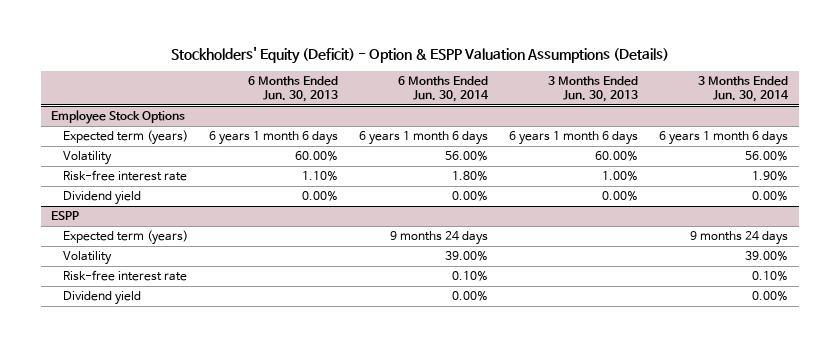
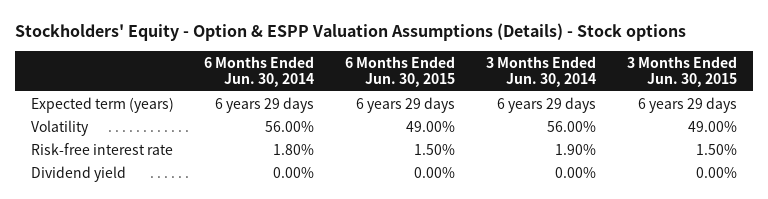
[170,46,669,64] Stockholders' Equity (Deficit) - Option & ESPP Valuation Assumptions (Details) -> [15,22,687,41] Stockholders' Equity - Option & ESPP Valuation Assumptions (Details) - Stock options
[247,75,338,103] 6 Months Ended Jun. 30, 2013 -> none
[548,75,639,103] 3 Months Ended Jun. 30, 2013 -> none
none -> [345,55,456,88] 6 Months Ended Jun. 30, 2015
none -> [627,55,738,88] 3 Months Ended Jun. 30, 2015
[51,110,186,125] Employee Stock Options -> none
[359,131,489,146] 6 years 1 month 6 days -> [215,96,315,113] 6 years 29 days
[659,131,789,146] 6 years 1 month 6 days -> [497,96,597,113] 6 years 29 days
[51,211,80,221] ESPP -> none
[62,230,188,246] Expected term (years) -> none
[62,251,112,266] Volatility -> none
[62,270,187,282] Risk-free interest rate -> none
[62,291,141,306] Dividend yield -> none

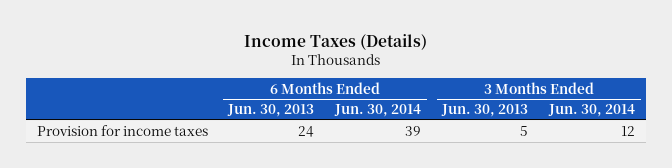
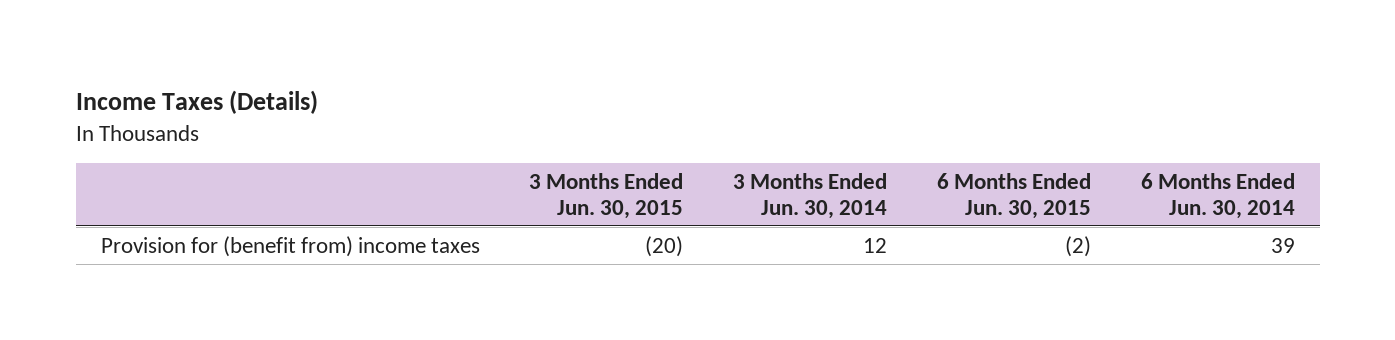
[227,104,315,118] Jun. 30, 2013 -> none
[441,104,529,118] Jun. 30, 2013 -> none
none -> [529,172,684,219] 3 Months Ended Jun. 30, 2015
none -> [937,172,1092,219] 6 Months Ended Jun. 30, 2015
[36,125,208,137] Provision for income taxes -> [100,235,480,257] Provision for (benefit from) income taxes

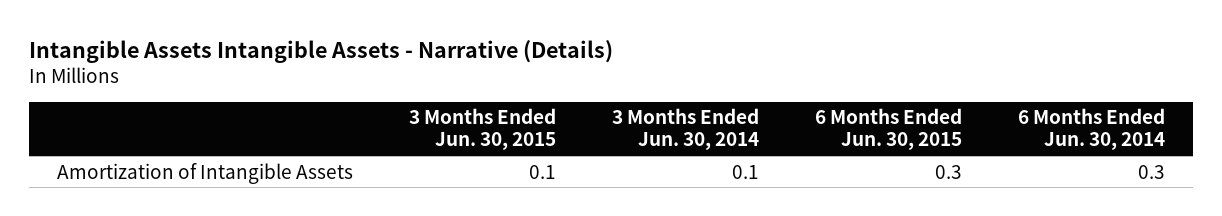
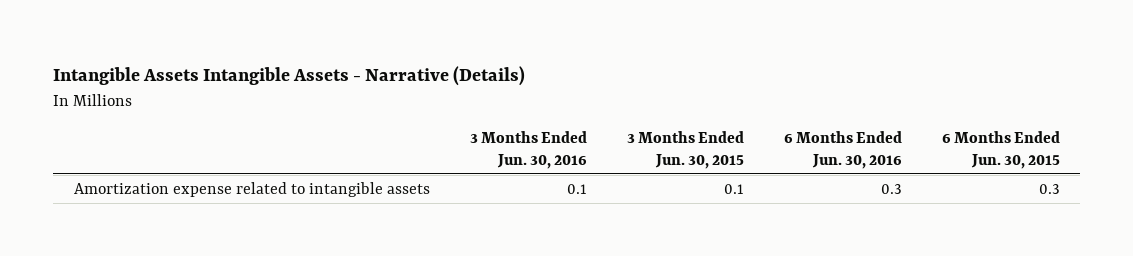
[611,108,759,151] 3 Months Ended Jun. 30, 2014 -> none
[1018,108,1166,151] 6 Months Ended Jun. 30, 2014 -> none
none -> [469,131,587,169] 3 Months Ended Jun. 30, 2016
none -> [783,131,902,169] 6 Months Ended Jun. 30, 2016
[56,162,353,184] Amortization of Intangible Assets -> [73,182,430,198] Amortization expense related to intangible assets

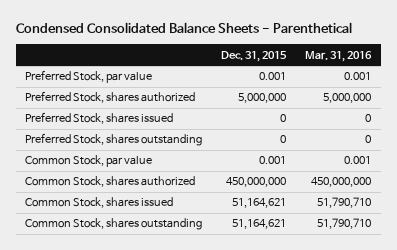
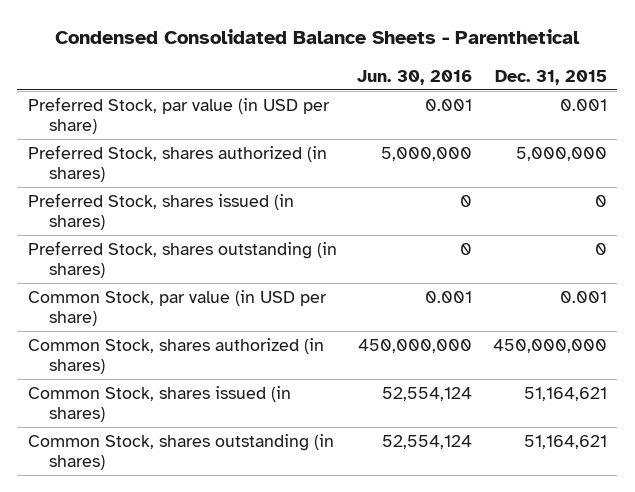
[305,50,373,62] Mar. 31, 2016 -> none
none -> [357,69,473,85] Jun. 30, 2016
[25,70,153,84] Preferred Stock, par value -> [27,96,330,135] Preferred Stock, par value (in USD per share)
[25,91,196,104] Preferred Stock, shares authorized -> [27,144,327,183] Preferred Stock, shares authorized (in shares)
[25,112,174,125] Preferred Stock, shares issued -> [27,192,294,231] Preferred Stock, shares issued (in shares)
[25,133,203,147] Preferred Stock, shares outstanding -> [27,240,337,279] Preferred Stock, shares outstanding (in shares)
[25,155,153,168] Common Stock, par value -> [27,289,327,327] Common Stock, par value (in USD per share)
[25,176,196,188] Common Stock, shares authorized -> [27,337,324,375] Common Stock, shares authorized (in shares)
[25,197,174,209] Common Stock, shares issued -> [27,385,291,423] Common Stock, shares issued (in shares)
[25,218,203,231] Common Stock, shares outstanding -> [27,433,334,471] Common Stock, shares outstanding (in shares)

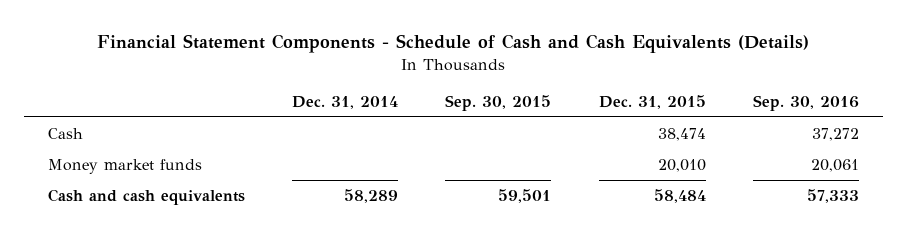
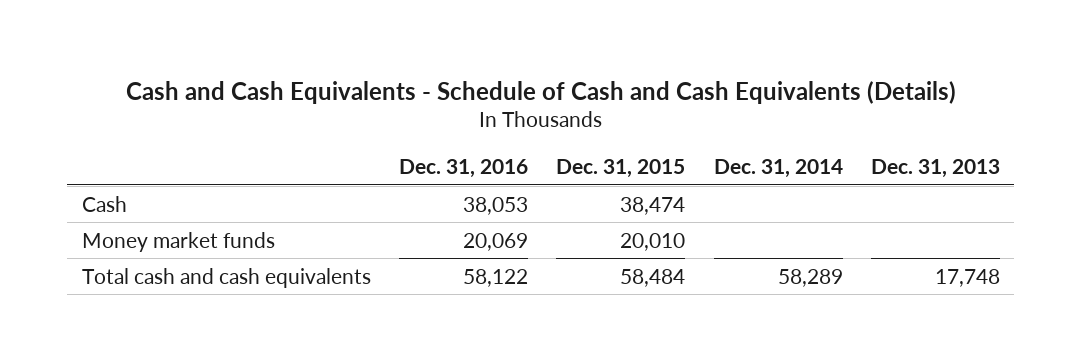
[97,34,810,54] Financial Statement Components - Schedule of Cash and Cash Equivalents (Details) -> [125,80,956,104] Cash and Cash Equivalents - Schedule of Cash and Cash Equivalents (Details)
[445,94,552,111] Sep. 30, 2015 -> none
[753,94,860,111] Sep. 30, 2016 -> none
none -> [398,158,528,178] Dec. 31, 2016
none -> [871,158,1001,178] Dec. 31, 2013
[47,189,245,206] Cash and cash equivalents -> [81,267,371,288] Total cash and cash equivalents

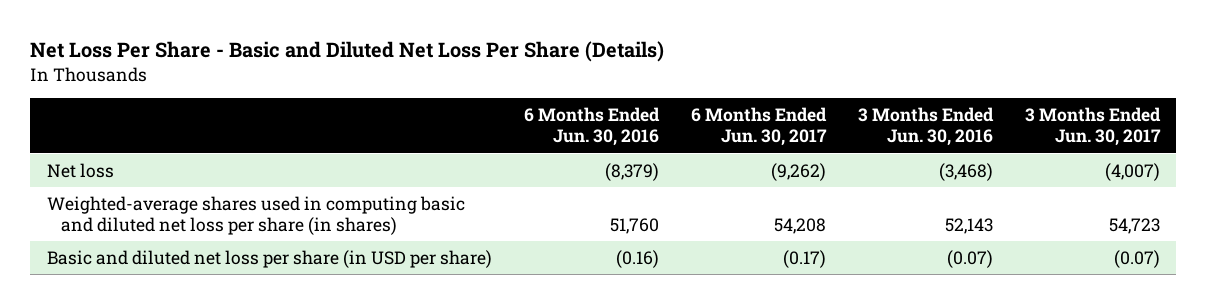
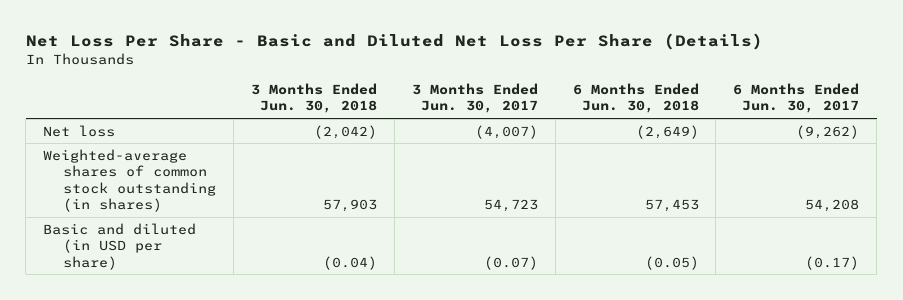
[523,107,660,147] 6 Months Ended Jun. 30, 2016 -> none
[857,107,994,147] 3 Months Ended Jun. 30, 2016 -> none
none -> [250,83,377,114] 3 Months Ended Jun. 30, 2018
none -> [572,83,699,114] 6 Months Ended Jun. 30, 2018
[46,195,465,236] Weighted-average shares used in computing basic and diluted net loss per share (in shares) -> [43,148,216,213] Weighted-average shares of common stock outstanding (in shares)
[46,249,492,268] Basic and diluted net loss per share (in USD per share) -> [43,222,197,270] Basic and diluted (in USD per share)

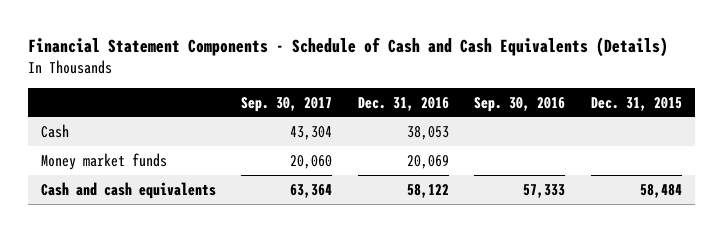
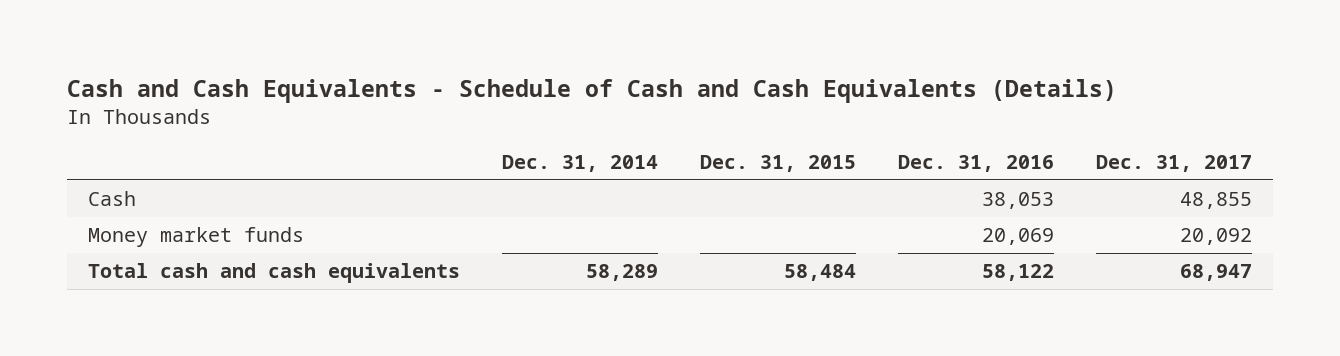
[27,36,668,57] Financial Statement Components - Schedule of Cash and Cash Equivalents (Details) -> [66,79,1117,104] Cash and Cash Equivalents - Schedule of Cash and Cash Equivalents (Details)
[241,96,333,112] Sep. 30, 2017 -> none
[474,96,566,112] Sep. 30, 2016 -> none
none -> [501,155,658,173] Dec. 31, 2014
none -> [1096,155,1253,173] Dec. 31, 2017
[40,181,216,199] Cash and cash equivalents -> [87,263,460,284] Total cash and cash equivalents

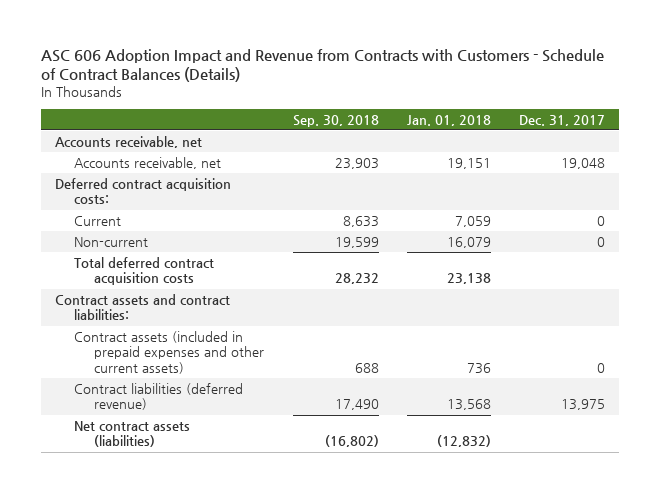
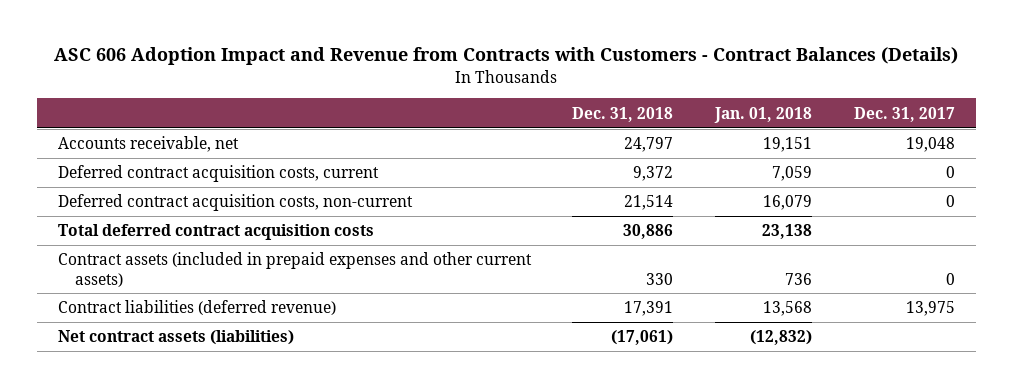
[40,48,604,83] ASC 606 Adoption Impact and Revenue from Contracts with Customers - Schedule of Contract Balances (Details) -> [54,47,959,66] ASC 606 Adoption Impact and Revenue from Contracts with Customers - Contract Balances (Details)
[292,114,379,127] Sep. 30, 2018 -> none
none -> [572,106,674,122] Dec. 31, 2018
[54,135,202,148] Accounts receivable, net -> none
[54,177,231,205] Deferred contract acquisition costs: -> none
[74,215,122,226] Current -> [57,165,379,183] Deferred contract acquisition costs, current
[74,236,149,247] Non-current -> [57,194,413,212] Deferred contract acquisition costs, non-current
[54,293,230,321] Contract assets and contract liabilities: -> none

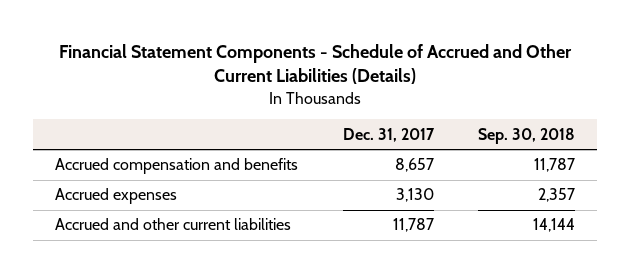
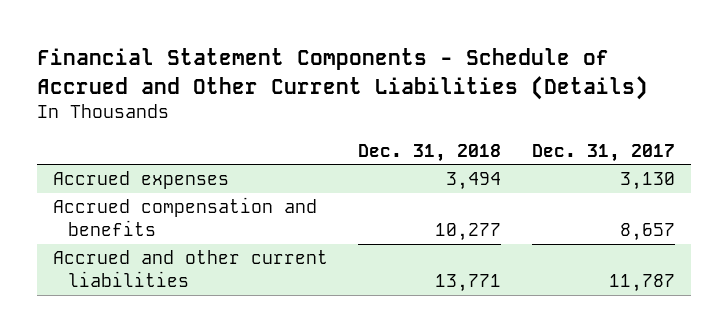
[478,127,576,144] Sep. 30, 2018 -> none
none -> [358,143,502,162] Dec. 31, 2018
[55,158,299,175] Accrued compensation and benefits -> [52,197,317,237] Accrued compensation and benefits

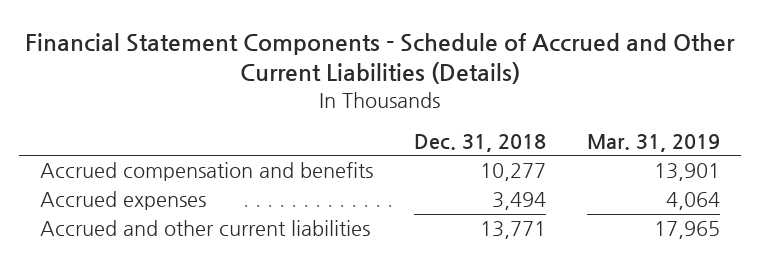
[532,143,676,162] Dec. 31, 2017 -> none
none -> [587,133,721,152] Mar. 31, 2019
[52,171,229,190] Accrued expenses -> [39,191,206,211] Accrued expenses

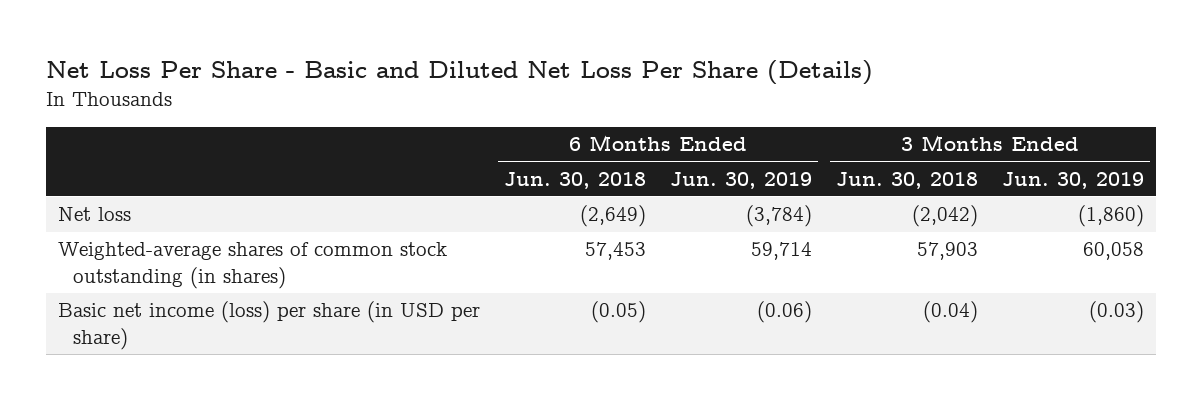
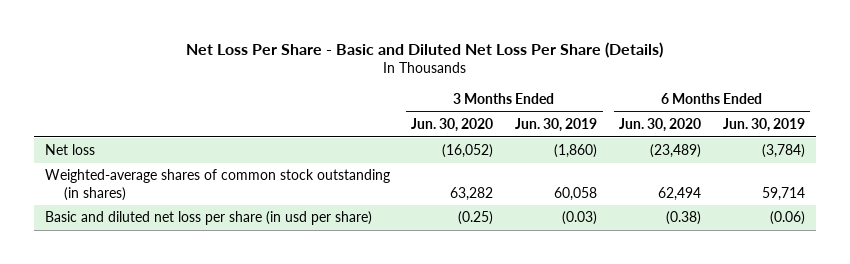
[503,171,646,189] Jun. 30, 2018 -> none
[836,171,979,189] Jun. 30, 2018 -> none
none -> [411,118,494,133] Jun. 30, 2020
none -> [619,118,702,133] Jun. 30, 2020
[57,301,480,350] Basic net income (loss) per share (in USD per share) -> [44,211,372,226] Basic and diluted net loss per share (in usd per share)

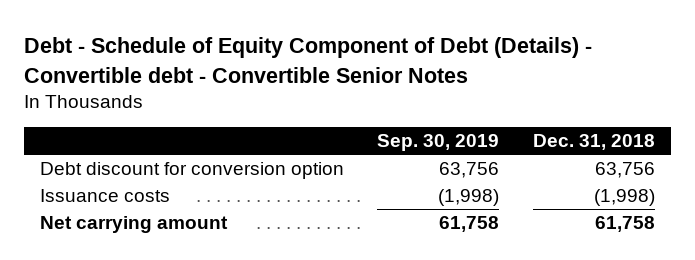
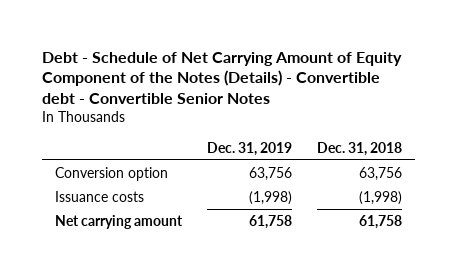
[23,37,592,83] Debt - Schedule of Equity Component of Debt (Details) - Convertible debt - Convertible Senior Notes -> [41,51,402,105] Debt - Schedule of Net Carrying Amount of Equity Component of the Notes (Details) - Convertible debt - Convertible Senior Notes
[377,134,500,152] Sep. 30, 2019 -> none
none -> [206,141,292,156] Dec. 31, 2019
[40,162,345,180] Debt discount for conversion option -> [54,166,168,181] Conversion option

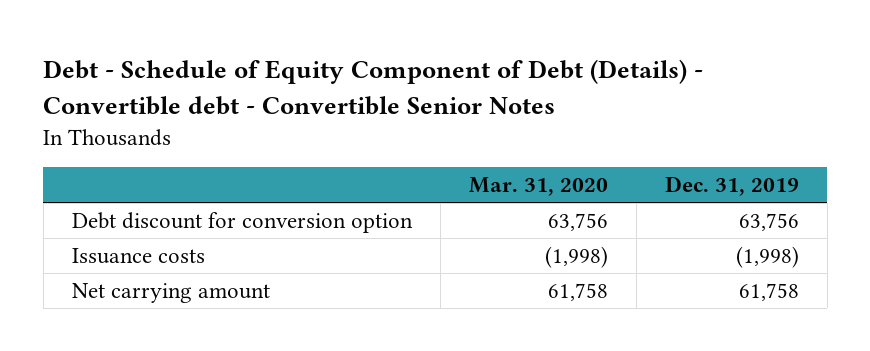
[41,51,402,105] Debt - Schedule of Net Carrying Amount of Equity Component of the Notes (Details) - Convertible debt - Convertible Senior Notes -> [43,59,704,115] Debt - Schedule of Equity Component of Debt (Details) - Convertible debt - Convertible Senior Notes
[317,141,403,156] Dec. 31, 2018 -> none
none -> [468,177,608,197] Mar. 31, 2020
[54,166,168,181] Conversion option -> [71,211,413,233] Debt discount for conversion option

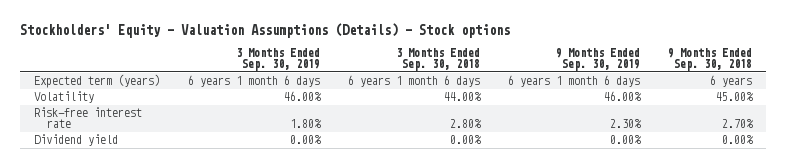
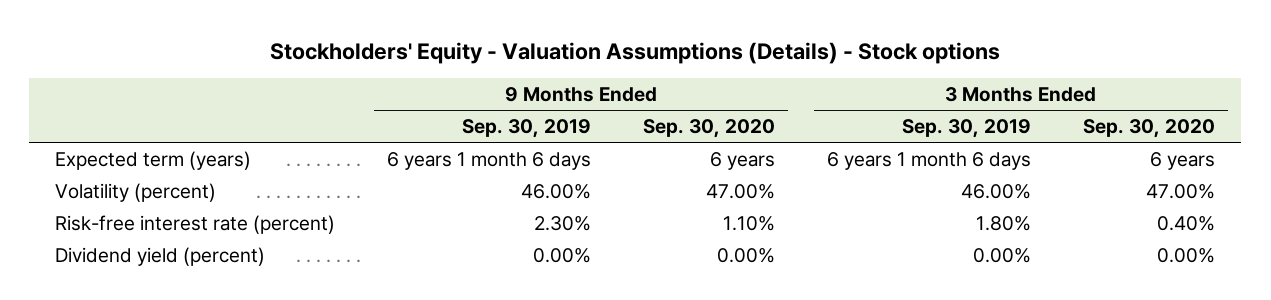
[396,47,481,71] 3 Months Ended Sep. 30, 2018 -> none
[667,47,752,71] 9 Months Ended Sep. 30, 2018 -> none
none -> [643,119,776,139] Sep. 30, 2020
none -> [1083,119,1216,139] Sep. 30, 2020
[34,91,95,104] Volatility -> [55,182,217,202] Volatility (percent)
[34,107,143,129] Risk-free interest rate -> [55,214,336,234] Risk-free interest rate (percent)
[34,134,119,147] Dividend yield -> [55,246,266,266] Dividend yield (percent)

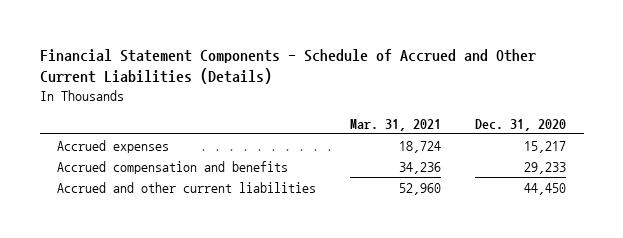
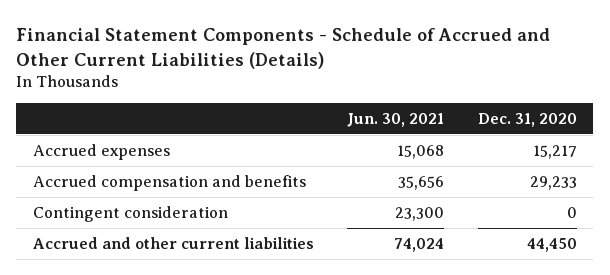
[350,118,442,131] Mar. 31, 2021 -> none
none -> [347,112,445,127] Jun. 30, 2021
none -> [33,205,229,222] Contingent consideration

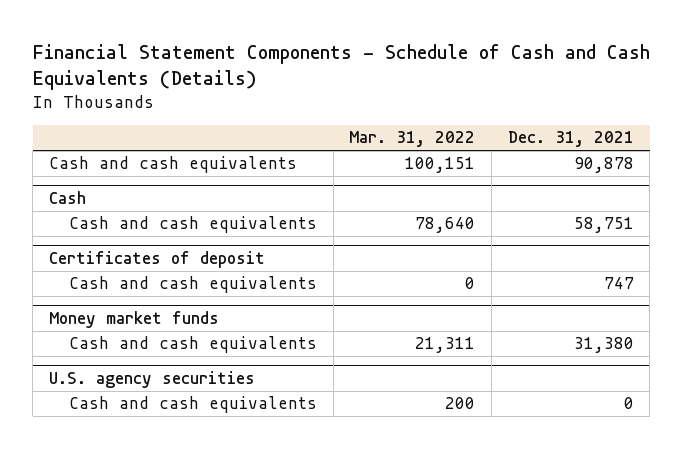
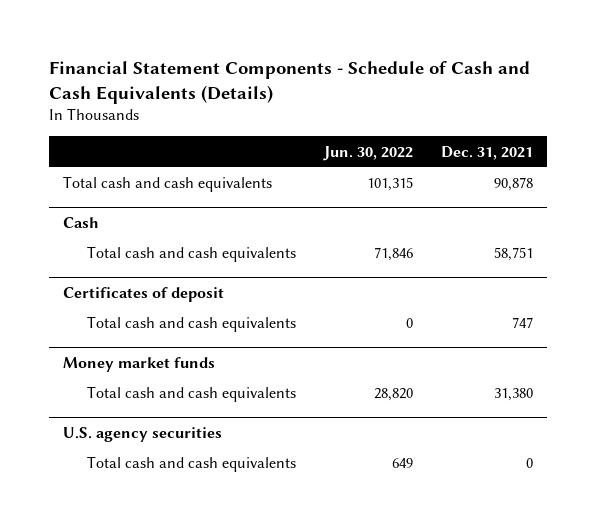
[349,131,476,148] Mar. 31, 2022 -> none
none -> [323,145,414,161] Jun. 30, 2022
[48,156,297,174] Cash and cash equivalents -> [63,176,273,193] Total cash and cash equivalents
[68,216,317,234] Cash and cash equivalents -> [87,246,297,263] Total cash and cash equivalents
[68,276,317,294] Cash and cash equivalents -> [87,316,297,333] Total cash and cash equivalents
[68,336,317,354] Cash and cash equivalents -> [87,386,297,403] Total cash and cash equivalents
[68,396,317,414] Cash and cash equivalents -> [87,456,297,473] Total cash and cash equivalents

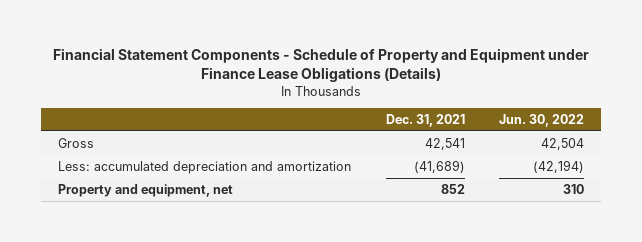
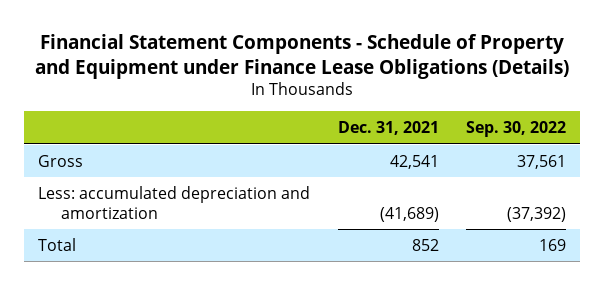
[499,113,585,127] Jun. 30, 2022 -> none
none -> [466,121,567,138] Sep. 30, 2022
[58,183,234,197] Property and equipment, net -> [37,237,76,251] Total

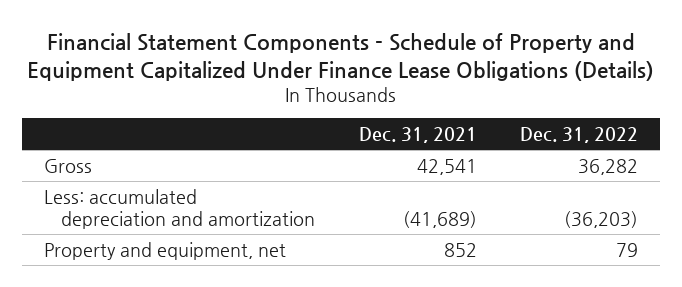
[35,33,570,79] Financial Statement Components - Schedule of Property and Equipment under Finance Lease Obligations (Details) -> [27,33,655,81] Financial Statement Components - Schedule of Property and Equipment Capitalized Under Finance Lease Obligations (Details)
[466,121,567,138] Sep. 30, 2022 -> none
none -> [520,127,639,144] Dec. 31, 2022
[37,237,76,251] Total -> [43,241,286,260] Property and equipment, net

